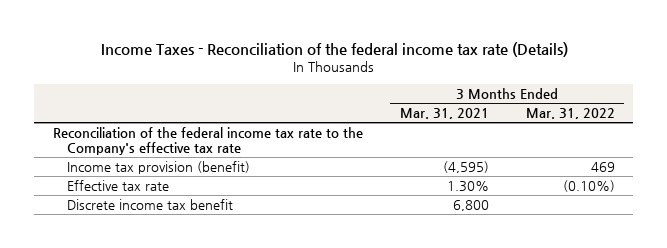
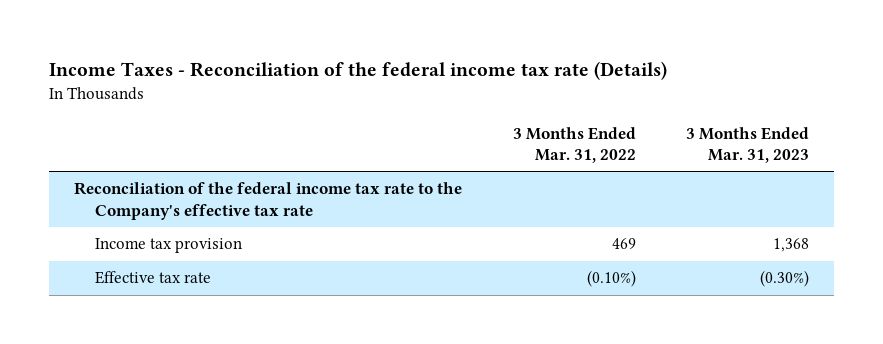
[399,108,489,120] Mar. 31, 2021 -> none
none -> [685,126,809,164] 3 Months Ended Mar. 31, 2023
[66,160,250,174] Income tax provision (benefit) -> [94,238,242,254] Income tax provision
[66,198,233,210] Discrete income tax benefit -> none

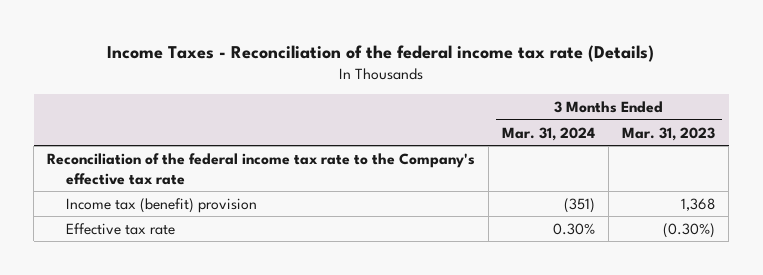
[512,126,636,164] 3 Months Ended Mar. 31, 2022 -> none
none -> [502,126,596,141] Mar. 31, 2024
[94,238,242,254] Income tax provision -> [65,197,257,213] Income tax (benefit) provision

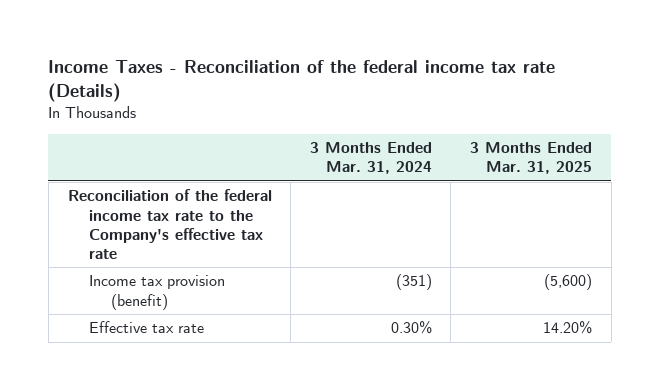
[622,126,716,141] Mar. 31, 2023 -> none
none -> [469,142,592,175] 3 Months Ended Mar. 31, 2025
[65,197,257,213] Income tax (benefit) provision -> [89,275,226,310] Income tax provision (benefit)

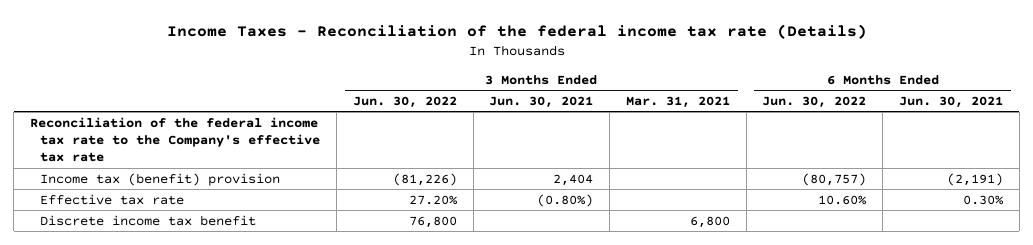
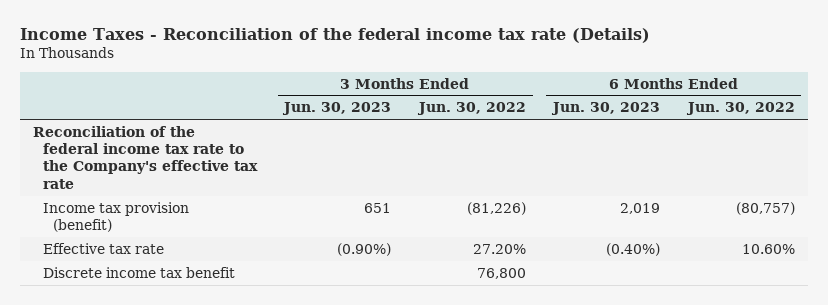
[489,95,594,108] Jun. 30, 2021 -> none
[625,95,730,108] Mar. 31, 2021 -> none
[899,95,1004,108] Jun. 30, 2021 -> none
none -> [282,102,392,116] Jun. 30, 2023
none -> [551,102,661,116] Jun. 30, 2023
[40,172,281,186] Income tax (benefit) provision -> [43,201,190,233] Income tax provision (benefit)

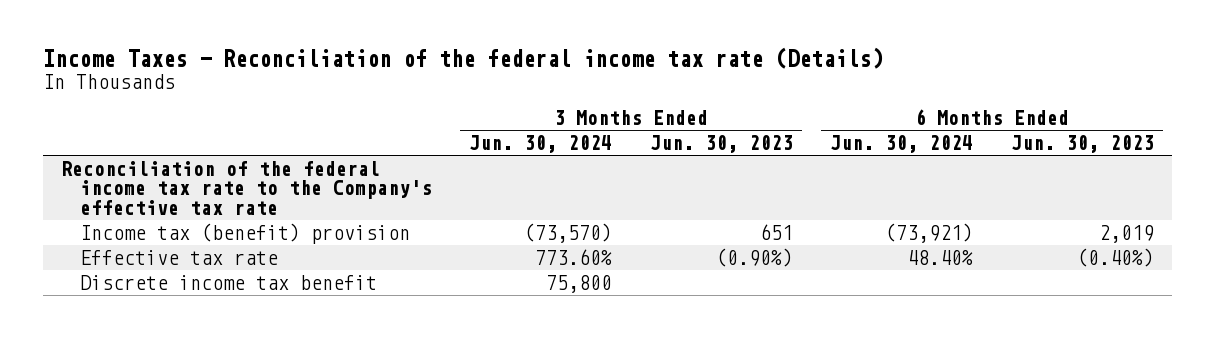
[416,102,526,116] Jun. 30, 2022 -> none
[685,102,795,116] Jun. 30, 2022 -> none
none -> [469,135,613,154] Jun. 30, 2024
none -> [830,135,974,154] Jun. 30, 2024
[43,201,190,233] Income tax provision (benefit) -> [79,223,410,245] Income tax (benefit) provision

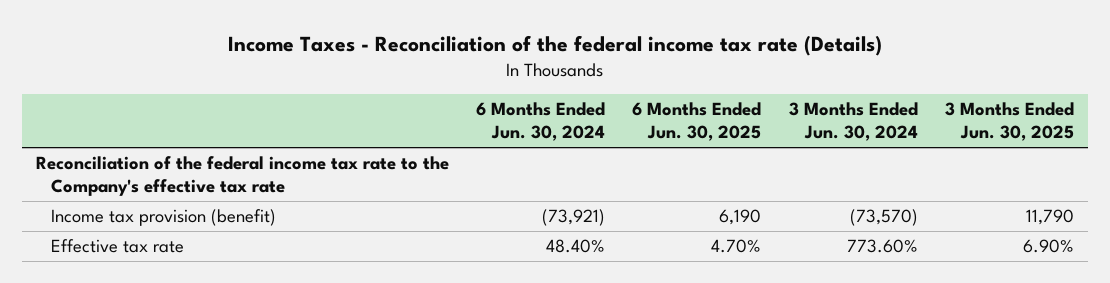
[649,135,793,154] Jun. 30, 2023 -> none
[1010,135,1154,154] Jun. 30, 2023 -> none
none -> [632,102,762,141] 6 Months Ended Jun. 30, 2025
none -> [945,102,1075,141] 3 Months Ended Jun. 30, 2025
[79,223,410,245] Income tax (benefit) provision -> [51,209,277,227] Income tax provision (benefit)
[79,275,377,291] Discrete income tax benefit -> none

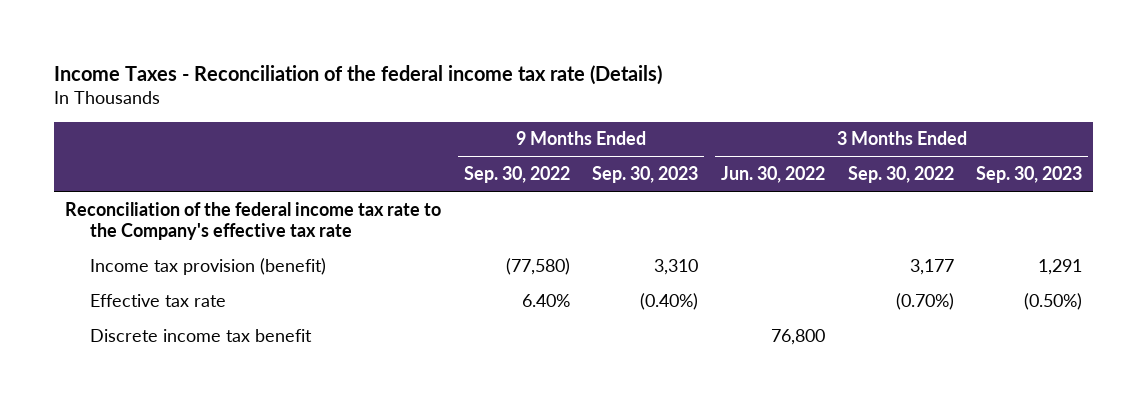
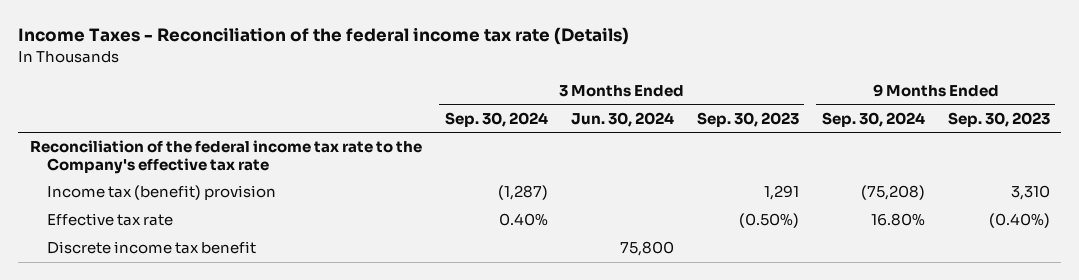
[463,166,570,184] Sep. 30, 2022 -> none
[720,166,825,184] Jun. 30, 2022 -> none
[847,166,954,184] Sep. 30, 2022 -> none
none -> [444,111,548,127] Sep. 30, 2024
none -> [570,111,674,127] Jun. 30, 2024
none -> [821,111,925,127] Sep. 30, 2024
[90,257,327,275] Income tax provision (benefit) -> [47,185,277,201] Income tax (benefit) provision

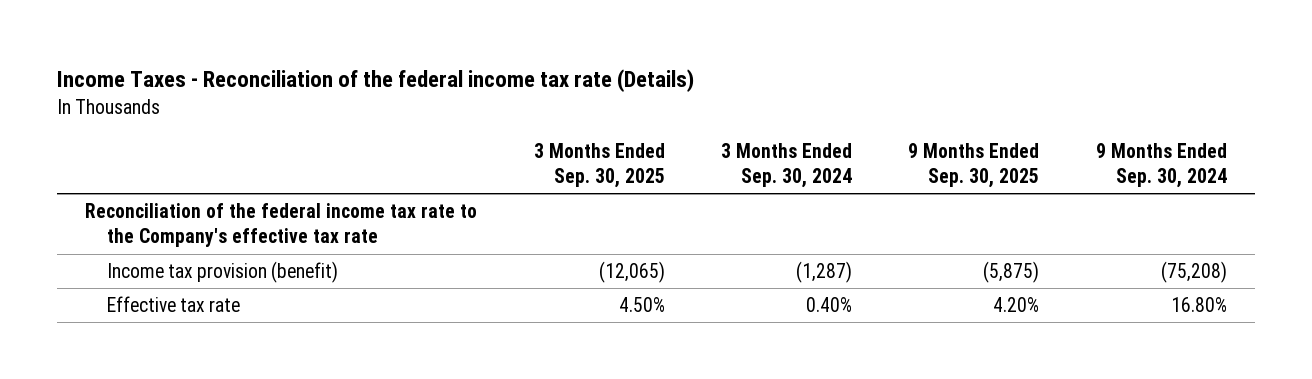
[570,111,674,127] Jun. 30, 2024 -> none
[696,111,799,127] Sep. 30, 2023 -> none
[947,111,1050,127] Sep. 30, 2023 -> none
none -> [533,142,665,188] 3 Months Ended Sep. 30, 2025
none -> [908,142,1040,188] 9 Months Ended Sep. 30, 2025
[47,185,277,201] Income tax (benefit) provision -> [107,261,339,284] Income tax provision (benefit)
[47,241,257,255] Discrete income tax benefit -> none

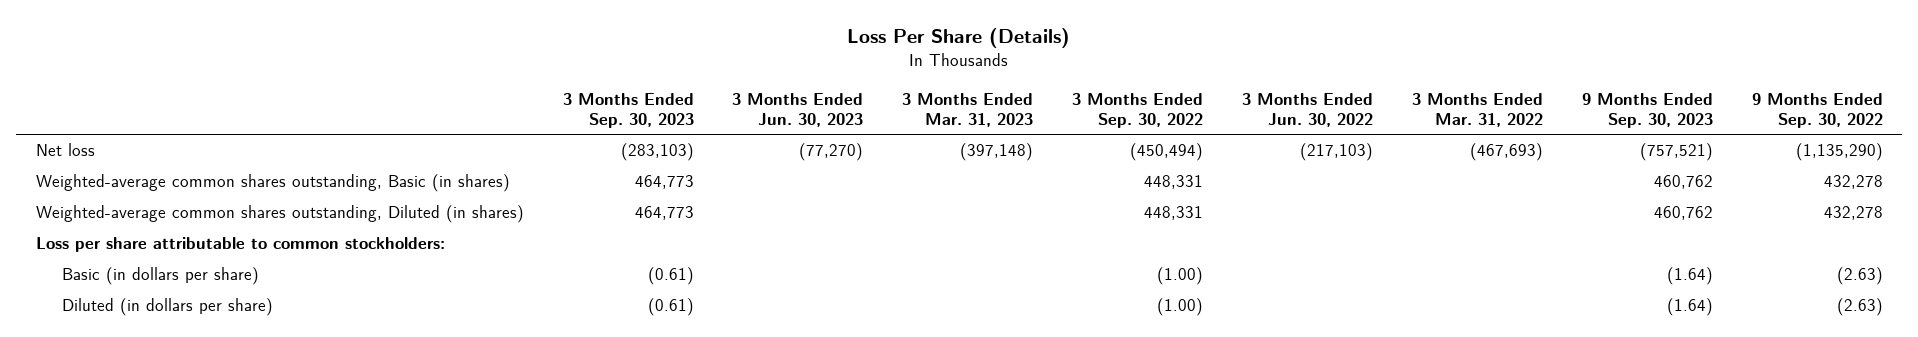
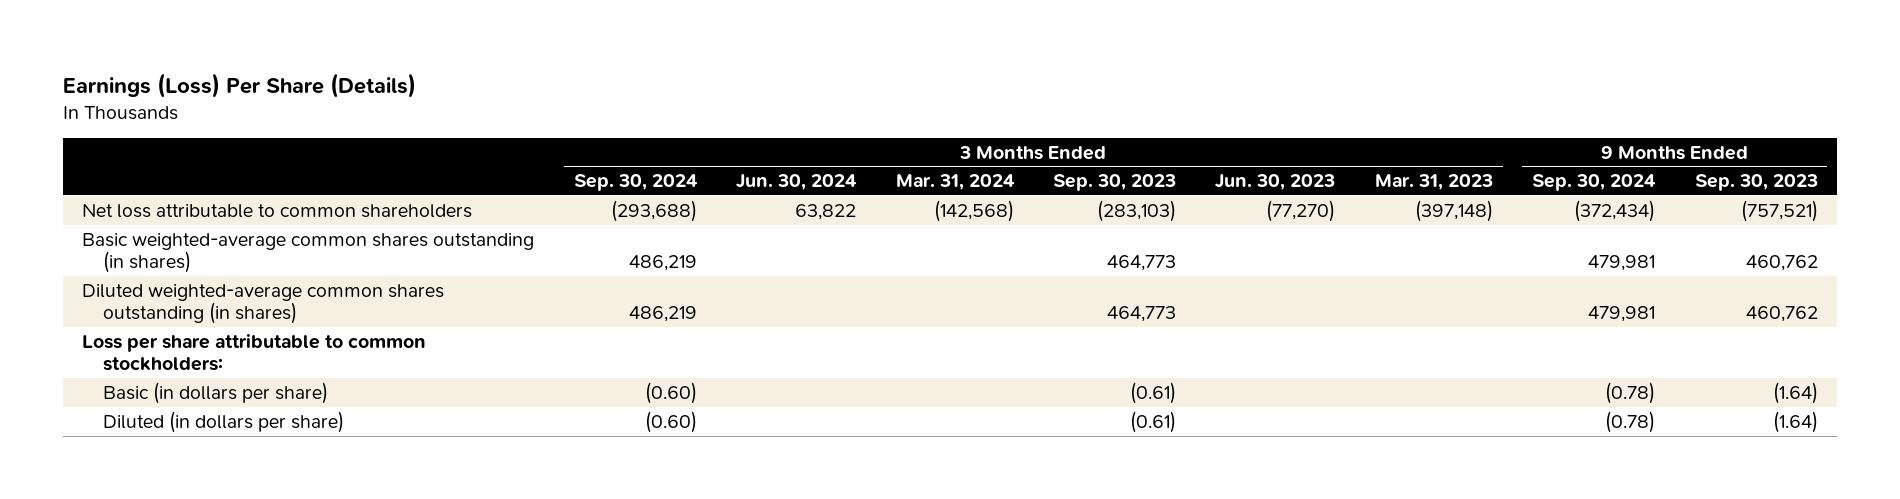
[847,27,1071,48] Loss Per Share (Details) -> [62,72,416,98] Earnings (Loss) Per Share (Details)
[1072,92,1204,128] 3 Months Ended Sep. 30, 2022 -> none
[1242,92,1374,127] 3 Months Ended Jun. 30, 2022 -> none
[1411,92,1543,127] 3 Months Ended Mar. 31, 2022 -> none
[1751,92,1883,128] 9 Months Ended Sep. 30, 2022 -> none
none -> [573,174,698,192] Sep. 30, 2024
none -> [736,174,858,191] Jun. 30, 2024
none -> [895,174,1015,191] Mar. 31, 2024
none -> [1532,174,1657,192] Sep. 30, 2024
[35,143,95,157] Net loss -> [82,203,473,218] Net loss attributable to common shareholders
[35,174,510,193] Weighted-average common shares outstanding, Basic (in shares) -> [82,232,535,274] Basic weighted-average common shares outstanding (in shares)
[35,205,524,224] Weighted-average common shares outstanding, Diluted (in shares) -> [82,283,445,325] Diluted weighted-average common shares outstanding (in shares)

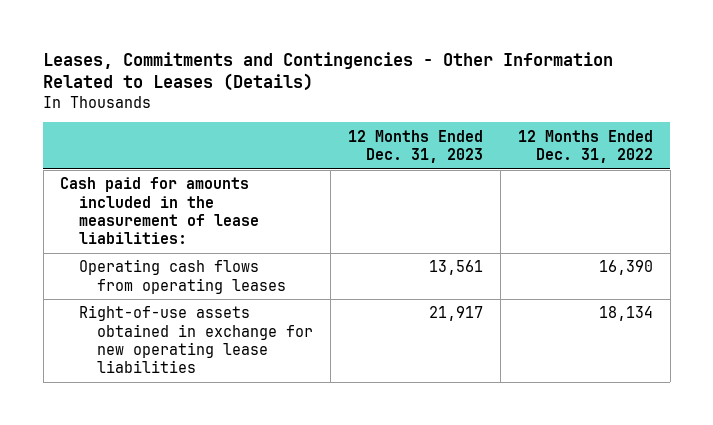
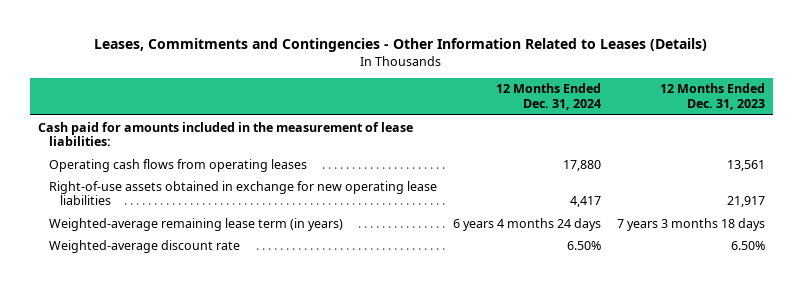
[517,129,653,163] 12 Months Ended Dec. 31, 2022 -> none
none -> [495,83,601,111] 12 Months Ended Dec. 31, 2024
none -> [48,217,343,231] Weighted-average remaining lease term (in years)
none -> [48,239,240,253] Weighted-average discount rate

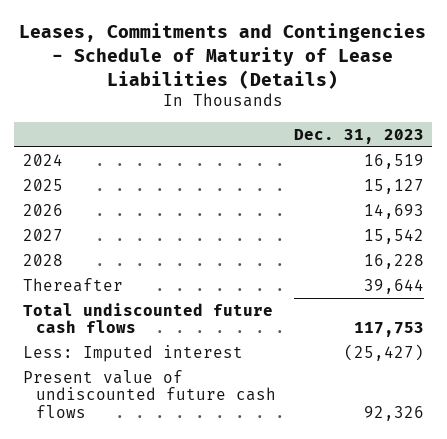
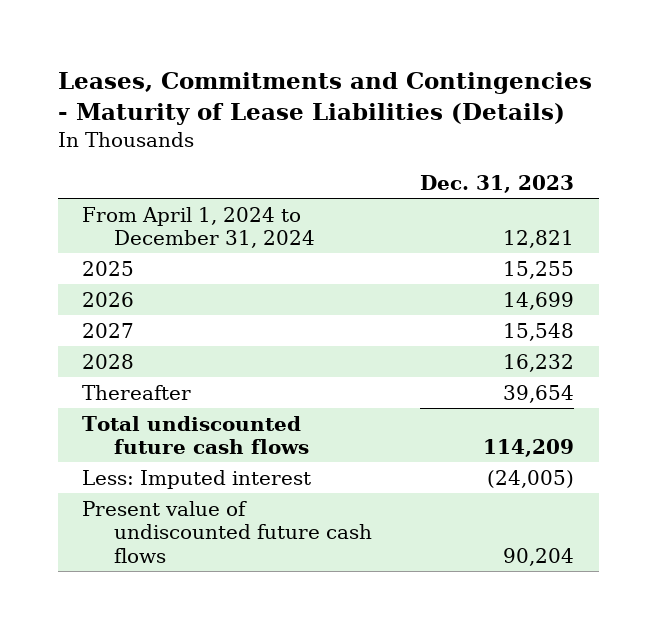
[19,23,427,89] Leases, Commitments and Contingencies - Schedule of Maturity of Lease Liabilities (Details) -> [57,71,592,126] Leases, Commitments and Contingencies - Maturity of Lease Liabilities (Details)
[22,153,63,166] 2024 -> none
none -> [81,206,315,249] From April 1, 2024 to December 31, 2024
[363,178,424,194] 15,127 -> [503,260,575,279] 15,255
[363,203,424,219] 14,693 -> [503,291,575,310] 14,699
[363,228,424,244] 15,542 -> [503,322,575,341] 15,548
[363,253,424,269] 16,228 -> [503,353,575,372] 16,232
[363,278,424,294] 39,644 -> [503,384,575,403] 39,654
[353,322,424,338] 117,753 -> [483,439,575,458] 114,209
[343,343,424,361] (25,427) -> [487,469,575,488] (24,005)
[363,406,424,422] 92,326 -> [503,547,575,566] 90,204

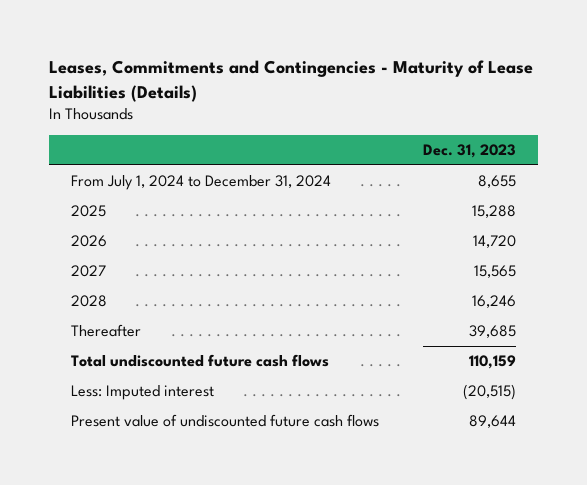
[81,206,315,249] From April 1, 2024 to December 31, 2024 -> [71,174,332,190] From July 1, 2024 to December 31, 2024
[503,230,575,249] 12,821 -> [478,174,517,188] 8,655
[503,260,575,279] 15,255 -> [472,204,517,218] 15,288
[503,291,575,310] 14,699 -> [473,234,517,248] 14,720
[503,322,575,341] 15,548 -> [474,264,517,278] 15,565
[503,353,575,372] 16,232 -> [472,294,517,308] 16,246
[503,384,575,403] 39,654 -> [469,324,517,338] 39,685
[483,439,575,458] 114,209 -> [469,354,517,369] 110,159
[487,469,575,488] (24,005) -> [463,383,517,400] (20,515)
[503,547,575,566] 90,204 -> [469,414,517,428] 89,644

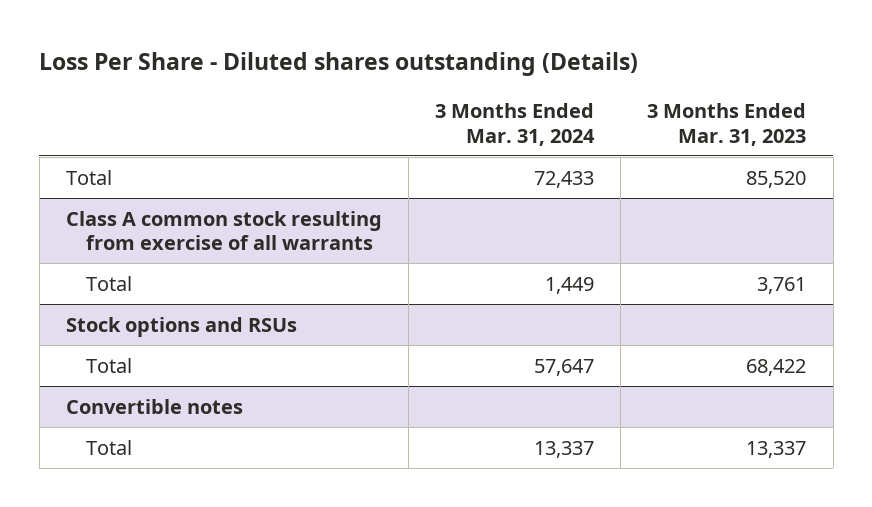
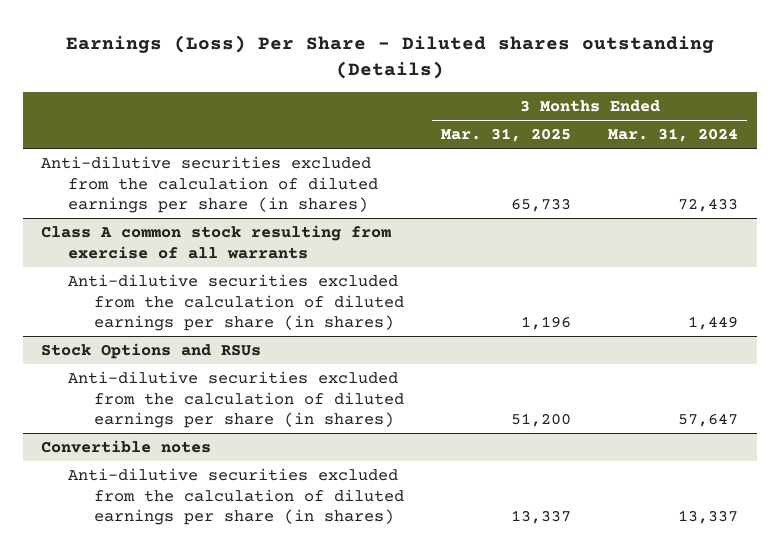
[39,52,639,77] Loss Per Share - Diluted shares outstanding (Details) -> [65,35,714,80] Earnings (Loss) Per Share - Diluted shares outstanding (Details)
[647,102,807,146] 3 Months Ended Mar. 31, 2023 -> none
none -> [441,128,572,143] Mar. 31, 2025
[65,169,112,185] Total -> [41,155,378,214] Anti-dilutive securities excluded from the calculation of diluted earnings per share (in shares)
[85,275,132,291] Total -> [67,273,405,332] Anti-dilutive securities excluded from the calculation of diluted earnings per share (in shares)
[65,316,297,337] Stock options and RSUs -> [41,342,262,359] Stock Options and RSUs
[85,357,132,373] Total -> [67,370,405,429] Anti-dilutive securities excluded from the calculation of diluted earnings per share (in shares)
[85,439,132,455] Total -> [67,467,405,526] Anti-dilutive securities excluded from the calculation of diluted earnings per share (in shares)

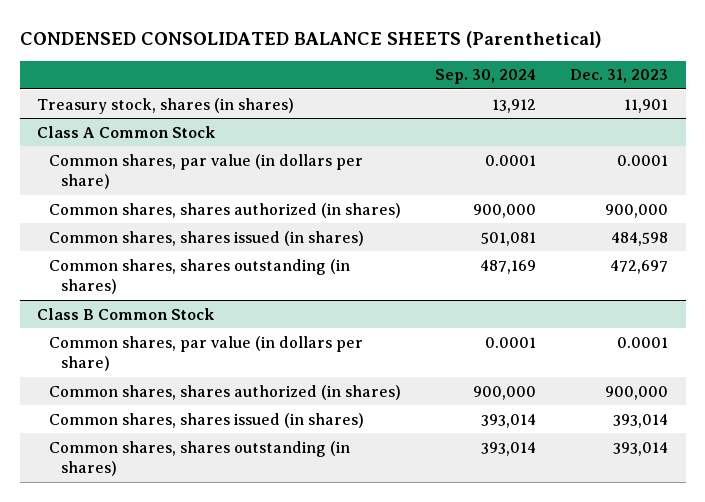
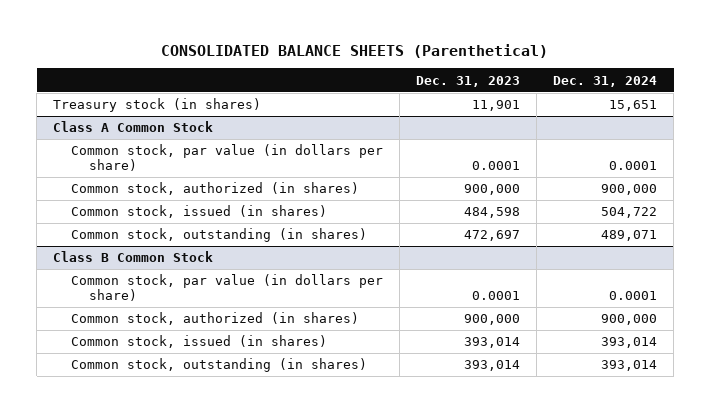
[19,30,602,48] CONDENSED CONSOLIDATED BALANCE SHEETS (Parenthetical) -> [161,43,549,58] CONSOLIDATED BALANCE SHEETS (Parenthetical)
[435,69,537,85] Sep. 30, 2024 -> none
none -> [553,75,658,87] Dec. 31, 2024
[37,97,295,114] Treasury stock, shares (in shares) -> [53,98,262,113] Treasury stock (in shares)
[48,153,363,190] Common shares, par value (in dollars per share) -> [70,144,383,172] Common stock, par value (in dollars per share)
[48,202,401,218] Common shares, shares authorized (in shares) -> [70,182,359,196] Common stock, authorized (in shares)
[48,230,364,246] Common shares, shares issued (in shares) -> [70,205,327,219] Common stock, issued (in shares)
[48,258,350,295] Common shares, shares outstanding (in shares) -> [70,228,367,243] Common stock, outstanding (in shares)
[48,335,363,372] Common shares, par value (in dollars per share) -> [70,274,383,302] Common stock, par value (in dollars per share)
[48,384,401,400] Common shares, shares authorized (in shares) -> [70,312,359,326] Common stock, authorized (in shares)
[48,412,364,428] Common shares, shares issued (in shares) -> [70,335,327,349] Common stock, issued (in shares)
[48,440,350,477] Common shares, shares outstanding (in shares) -> [70,358,367,373] Common stock, outstanding (in shares)

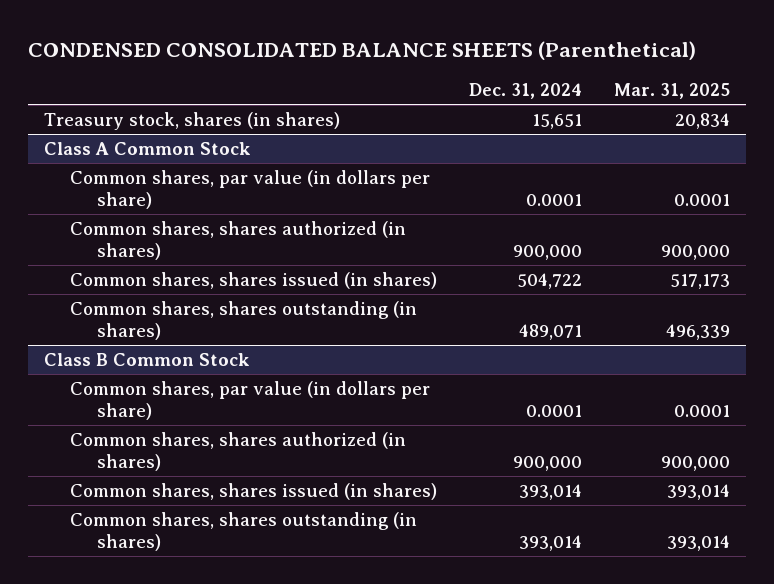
[161,43,549,58] CONSOLIDATED BALANCE SHEETS (Parenthetical) -> [28,40,697,60] CONDENSED CONSOLIDATED BALANCE SHEETS (Parenthetical)
[416,75,521,87] Dec. 31, 2023 -> none
none -> [613,83,730,100] Mar. 31, 2025
[53,98,262,113] Treasury stock (in shares) -> [43,111,340,130] Treasury stock, shares (in shares)
[70,144,383,172] Common stock, par value (in dollars per share) -> [70,169,431,209] Common shares, par value (in dollars per share)
[70,182,359,196] Common stock, authorized (in shares) -> [70,220,407,260] Common shares, shares authorized (in shares)
[70,205,327,219] Common stock, issued (in shares) -> [70,271,438,289] Common shares, shares issued (in shares)
[70,228,367,243] Common stock, outstanding (in shares) -> [70,300,418,340] Common shares, shares outstanding (in shares)
[70,274,383,302] Common stock, par value (in dollars per share) -> [70,380,431,420] Common shares, par value (in dollars per share)
[70,312,359,326] Common stock, authorized (in shares) -> [70,431,407,471] Common shares, shares authorized (in shares)
[70,335,327,349] Common stock, issued (in shares) -> [70,482,438,500] Common shares, shares issued (in shares)
[70,358,367,373] Common stock, outstanding (in shares) -> [70,511,418,551] Common shares, shares outstanding (in shares)

